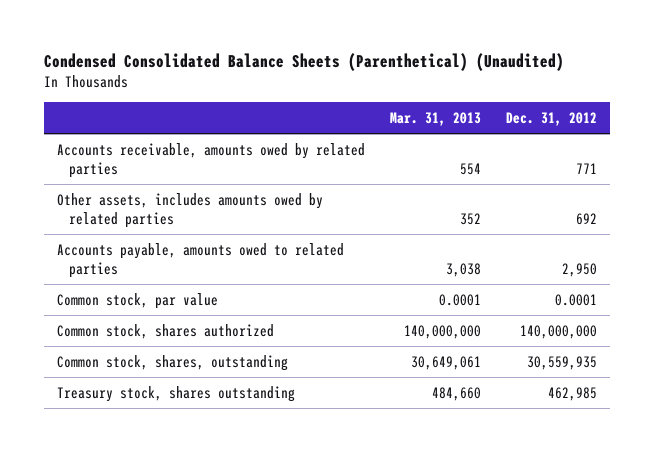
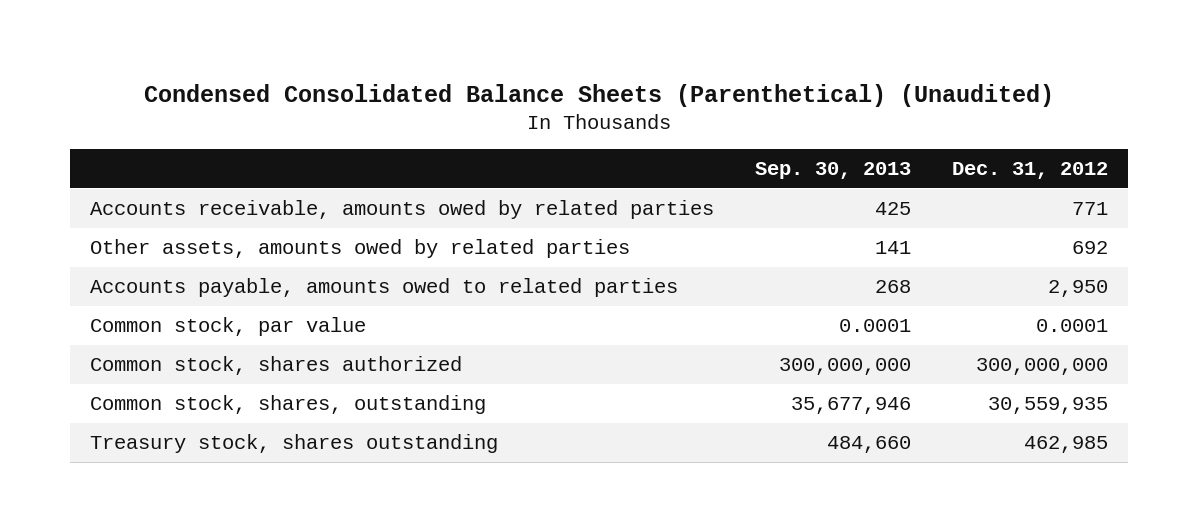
[389,111,481,126] Mar. 31, 2013 -> none
none -> [755,162,912,180] Sep. 30, 2013
[56,192,323,228] Other assets, includes amounts owed by related parties -> [90,239,631,259] Other assets, amounts owed by related parties
[520,324,598,339] 140,000,000 -> [976,358,1109,376] 300,000,000

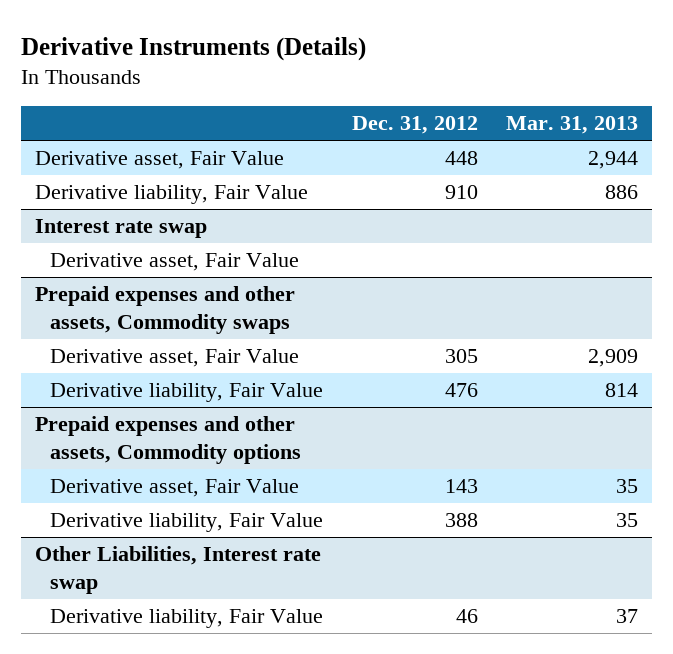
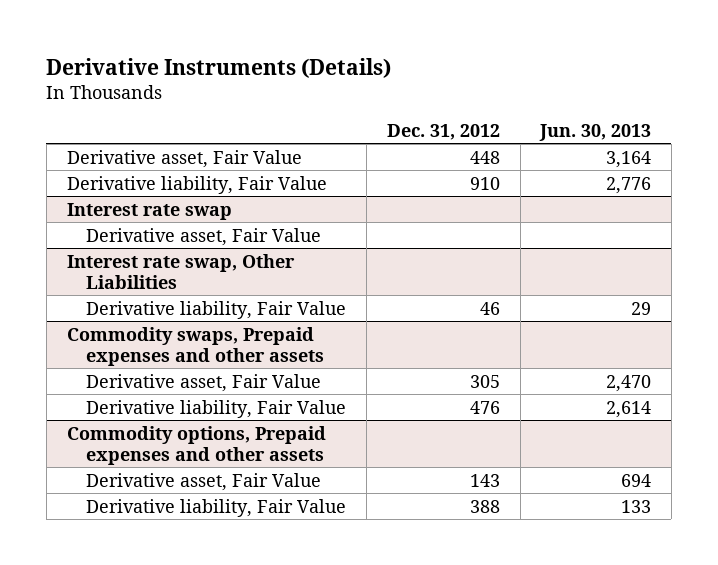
[505,116,638,135] Mar. 31, 2013 -> none
none -> [539,123,652,141] Jun. 30, 2013
none -> [66,253,295,289] Interest rate swap, Other Liabilities
none -> [86,300,347,319] Derivative liability, Fair Value
[35,286,296,334] Prepaid expenses and other assets, Commodity swaps -> [66,326,325,366] Commodity swaps, Prepaid expenses and other assets
[35,416,302,464] Prepaid expenses and other assets, Commodity options -> [66,425,326,465] Commodity options, Prepaid expenses and other assets
[35,546,322,594] Other Liabilities, Interest rate swap -> none
[50,609,324,629] Derivative liability, Fair Value -> none

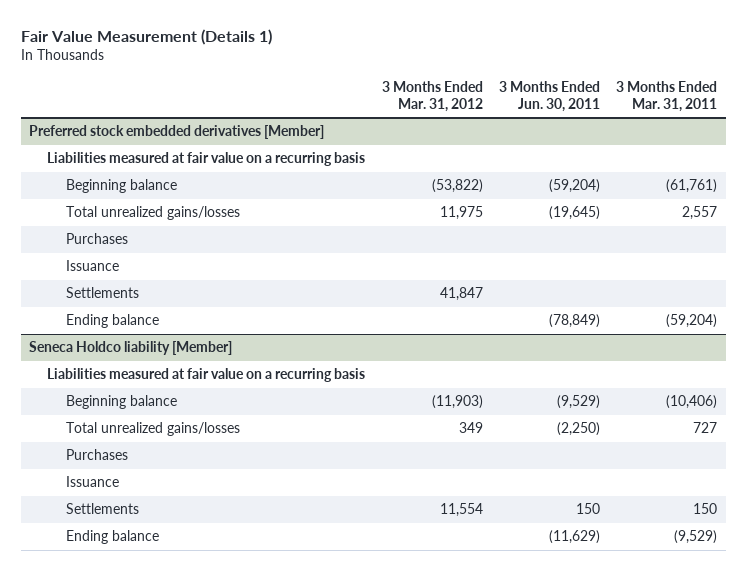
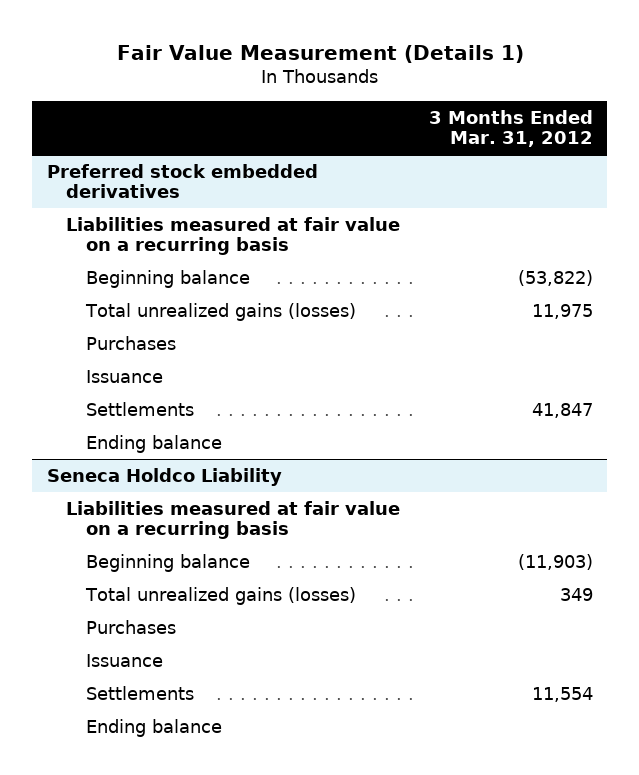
[499,80,601,112] 3 Months Ended Jun. 30, 2011 -> none
[616,80,718,112] 3 Months Ended Mar. 31, 2011 -> none
[28,125,324,140] Preferred stock embedded derivatives [Member] -> [46,163,318,199] Preferred stock embedded derivatives
[66,206,241,221] Total unrealized gains/losses -> [84,302,356,321] Total unrealized gains (losses)
[28,341,232,356] Seneca Holdco liability [Member] -> [46,467,282,486] Seneca Holdco Liability
[66,422,241,437] Total unrealized gains/losses -> [84,586,356,605] Total unrealized gains (losses)

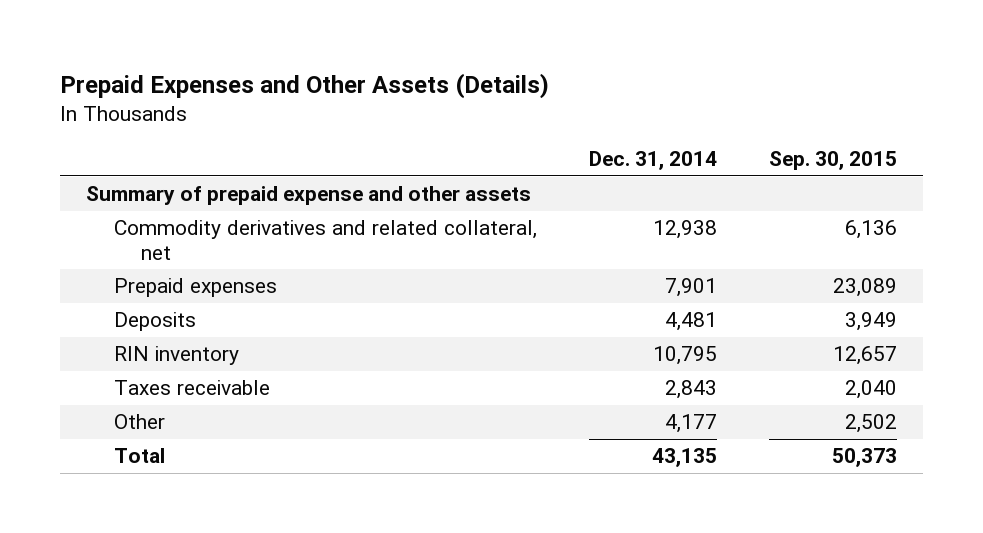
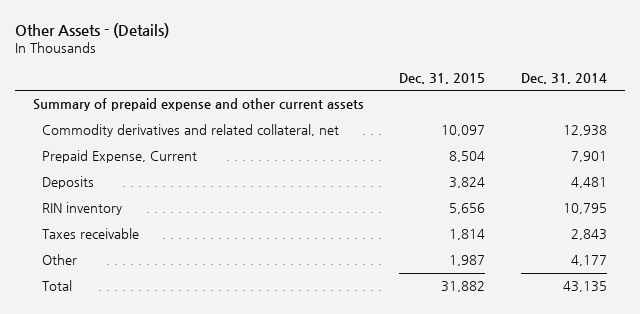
[60,72,550,99] Prepaid Expenses and Other Assets (Details) -> [14,22,169,38] Other Assets - (Details)
[769,151,898,171] Sep. 30, 2015 -> none
none -> [399,73,486,85] Dec. 31, 2015
[86,186,532,206] Summary of prepaid expense and other assets -> [32,98,364,112] Summary of prepaid expense and other current assets
[113,278,277,298] Prepaid expenses -> [42,150,198,164] Prepaid Expense, Current

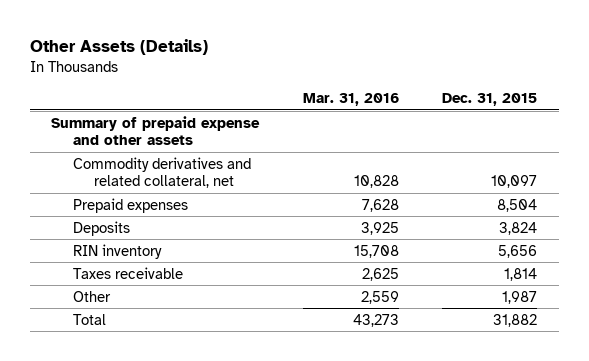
[14,22,169,38] Other Assets - (Details) -> [29,39,208,56] Other Assets (Details)
[520,73,607,85] Dec. 31, 2014 -> none
none -> [302,92,399,106] Mar. 31, 2016
[32,98,364,112] Summary of prepaid expense and other current assets -> [51,115,261,146] Summary of prepaid expense and other assets
[42,150,198,164] Prepaid Expense, Current -> [72,197,188,213] Prepaid expenses

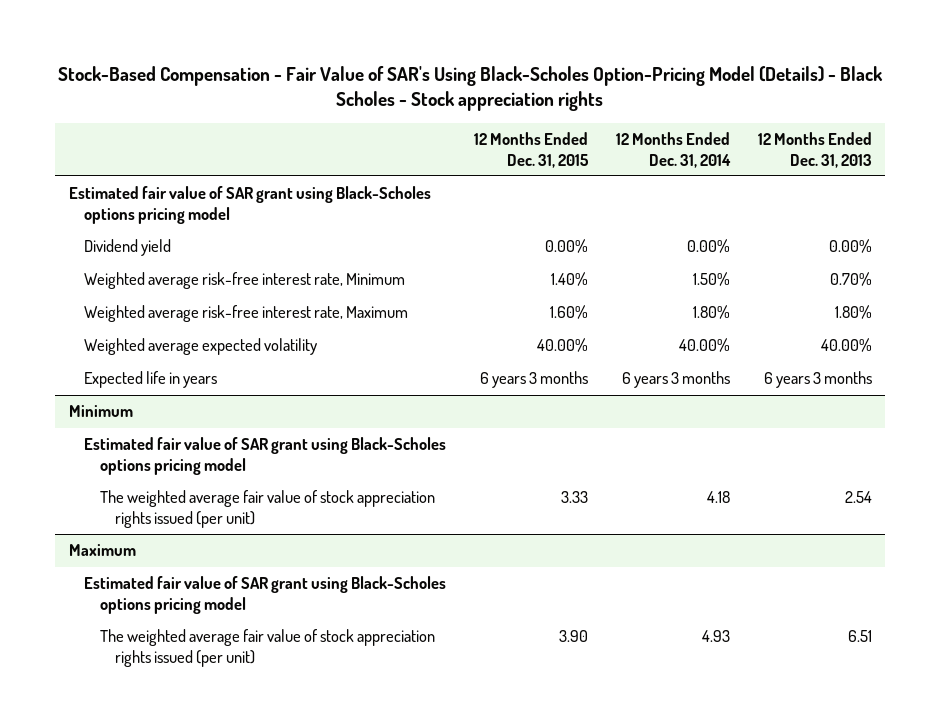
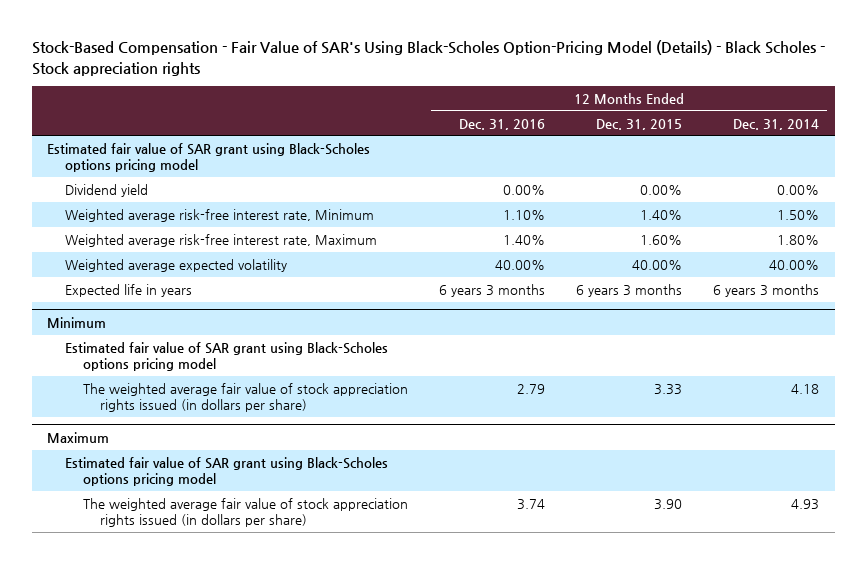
[757,132,872,168] 12 Months Ended Dec. 31, 2013 -> none
none -> [458,118,545,130] Dec. 31, 2016
[99,490,435,528] The weighted average fair value of stock appreciation rights issued (per unit) -> [82,382,408,412] The weighted average fair value of stock appreciation rights issued (in dollars per share)
[99,629,435,667] The weighted average fair value of stock appreciation rights issued (per unit) -> [82,497,408,527] The weighted average fair value of stock appreciation rights issued (in dollars per share)

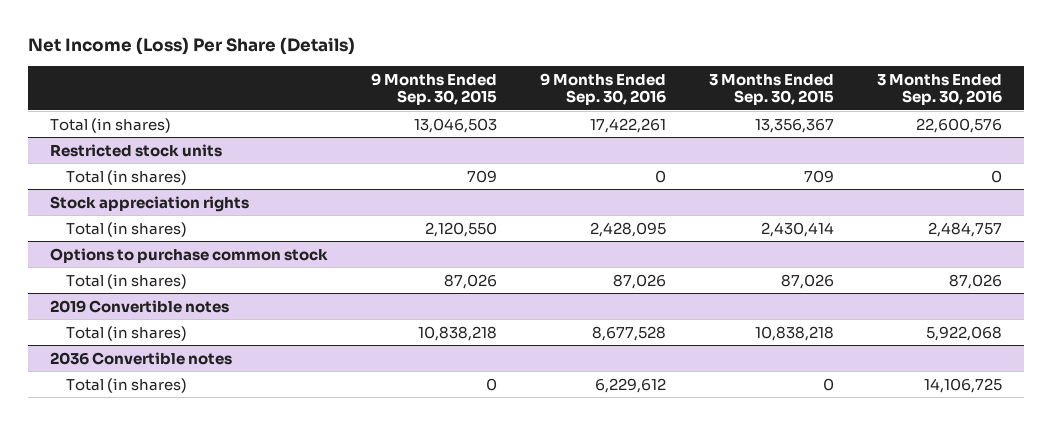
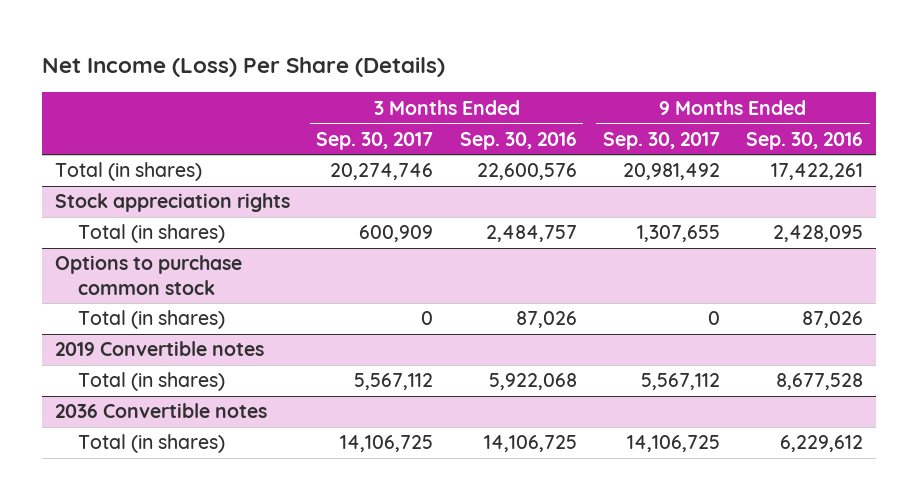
[370,72,497,105] 9 Months Ended Sep. 30, 2015 -> none
[708,73,834,105] 3 Months Ended Sep. 30, 2015 -> none
none -> [316,131,434,150] Sep. 30, 2017
none -> [602,131,720,150] Sep. 30, 2017
[49,143,222,157] Restricted stock units -> none
[66,169,188,185] Total (in shares) -> none

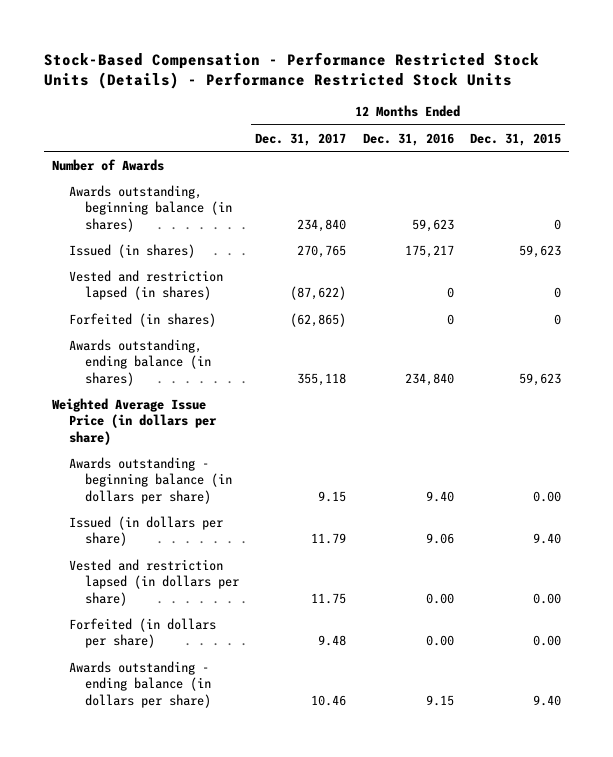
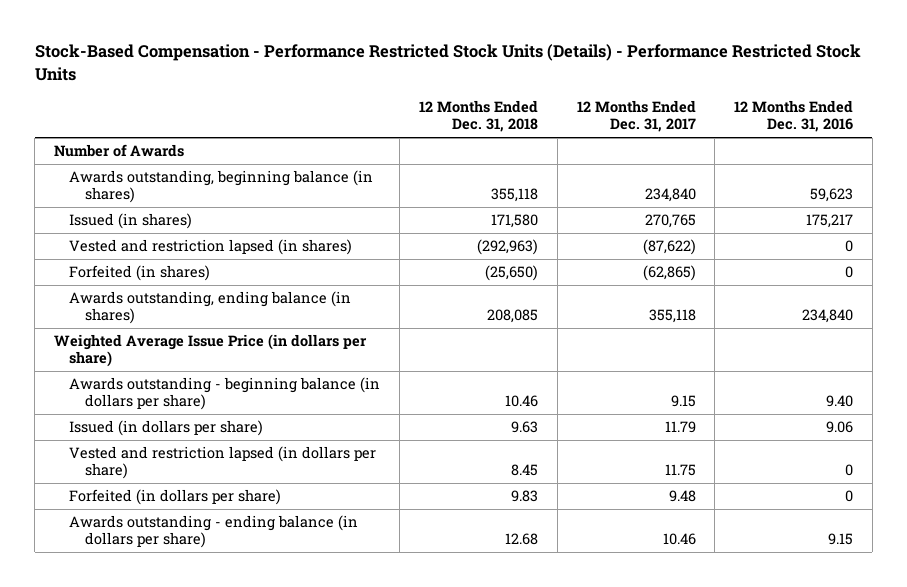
[469,132,561,146] Dec. 31, 2015 -> none
none -> [419,100,539,133] 12 Months Ended Dec. 31, 2018
[425,592,454,604] 0.00 -> [845,464,854,477] 0
[425,635,454,647] 0.00 -> [845,490,854,503] 0

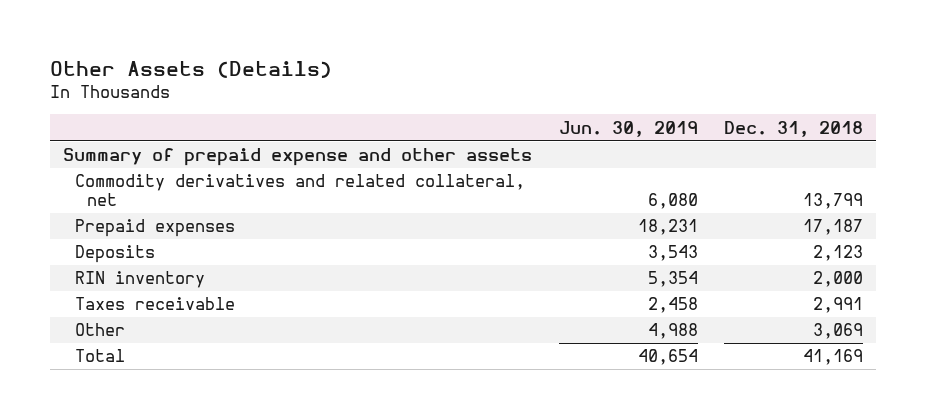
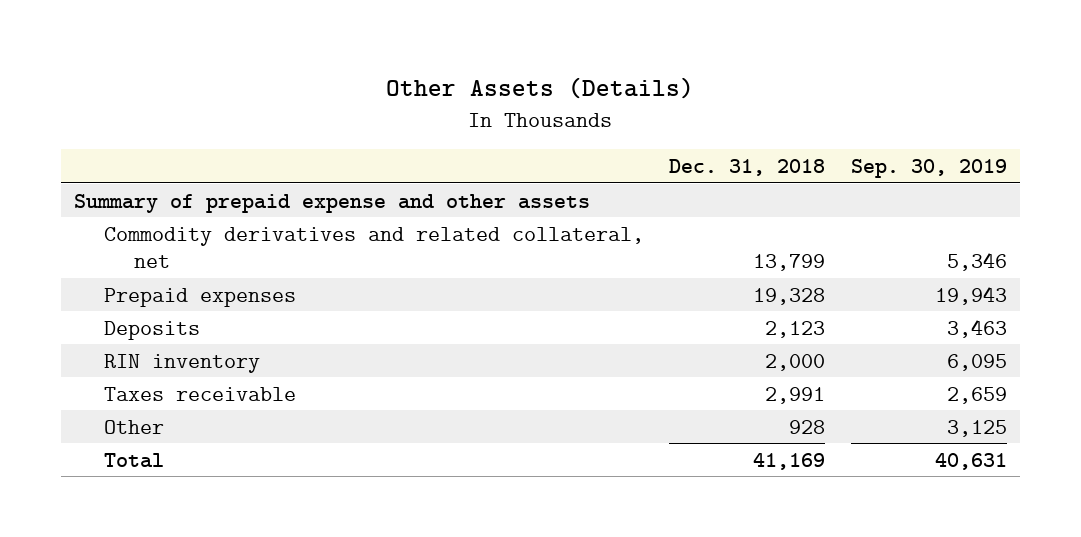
[558,120,698,137] Jun. 30, 2019 -> none
none -> [850,158,1007,178] Sep. 30, 2019
[802,219,863,236] 17,187 -> [753,287,826,305] 19,328
[812,323,863,340] 3,069 -> [789,419,826,434] 928

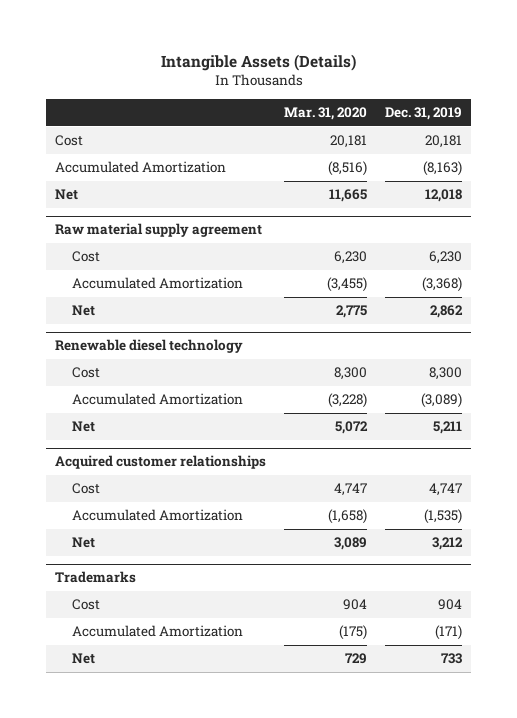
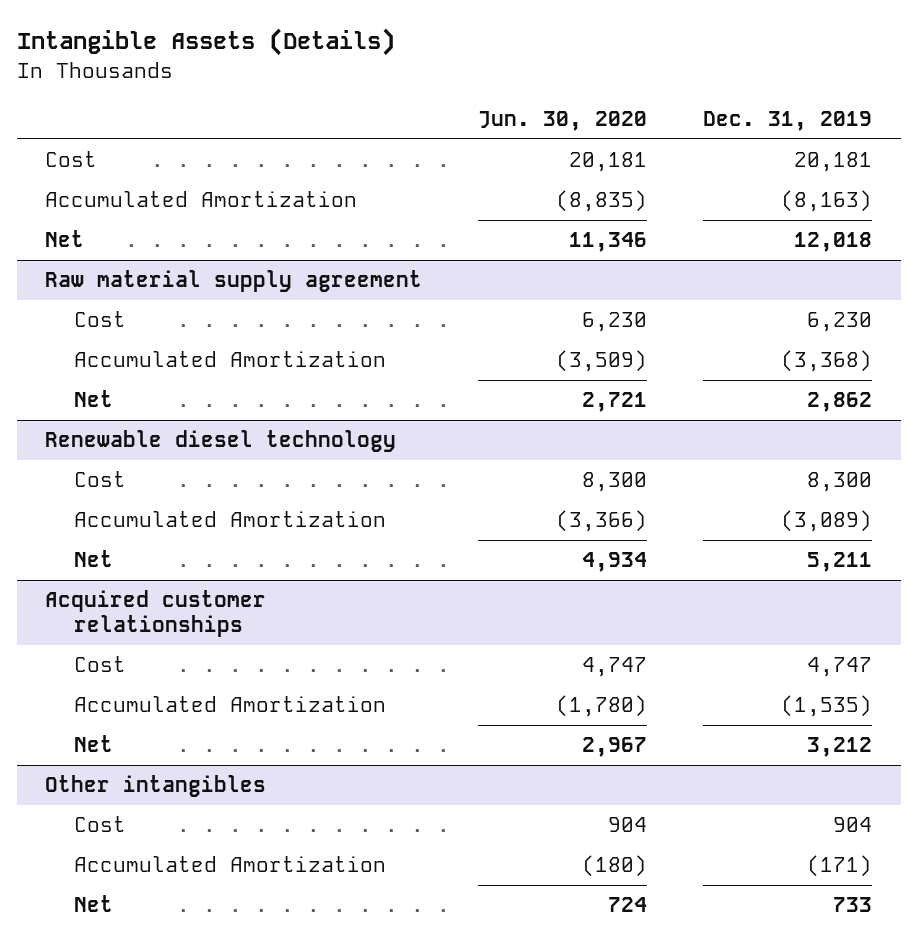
[284,107,368,121] Mar. 31, 2020 -> none
none -> [478,110,648,131] Jun. 30, 2020
[55,571,137,584] Trademarks -> [45,775,267,798] Other intangibles

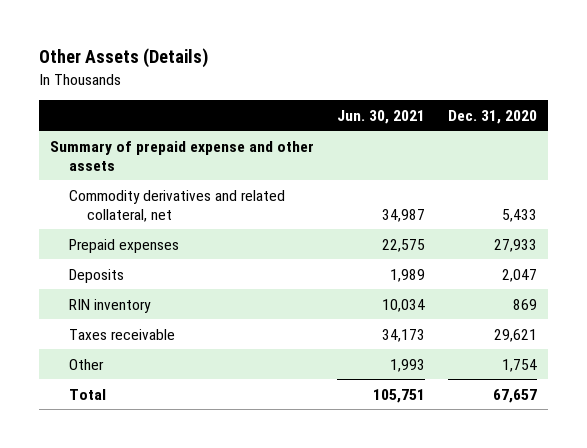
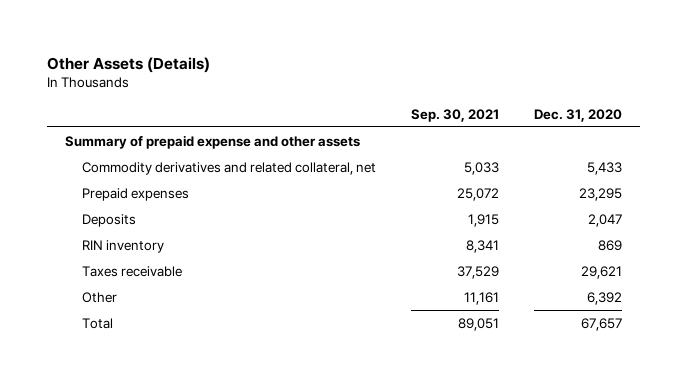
[337,109,426,124] Jun. 30, 2021 -> none
none -> [410,108,499,122] Sep. 30, 2021
[493,238,537,252] 27,933 -> [579,187,623,201] 23,295
[501,358,537,372] 1,754 -> [587,291,623,305] 6,392

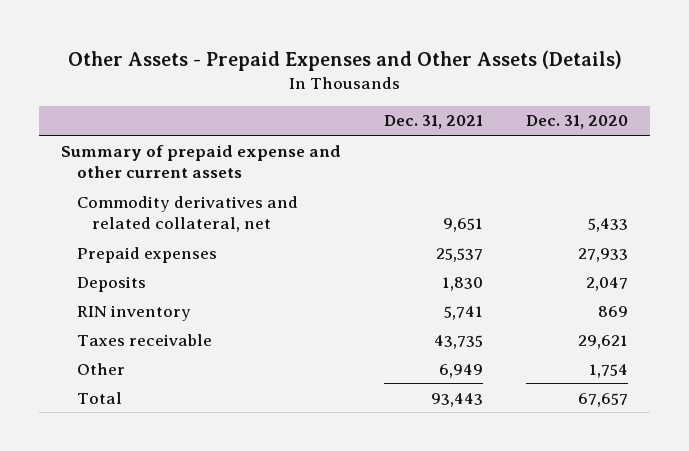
[47,56,211,73] Other Assets (Details) -> [67,49,622,71] Other Assets - Prepaid Expenses and Other Assets (Details)
[410,108,499,122] Sep. 30, 2021 -> none
none -> [384,115,484,130] Dec. 31, 2021
[64,134,360,149] Summary of prepaid expense and other assets -> [60,144,341,179] Summary of prepaid expense and other current assets
[579,187,623,201] 23,295 -> [578,247,629,262] 27,933
[587,291,623,305] 6,392 -> [589,363,629,378] 1,754

